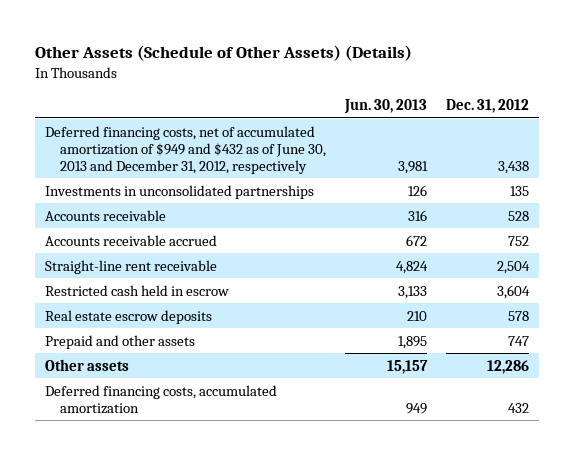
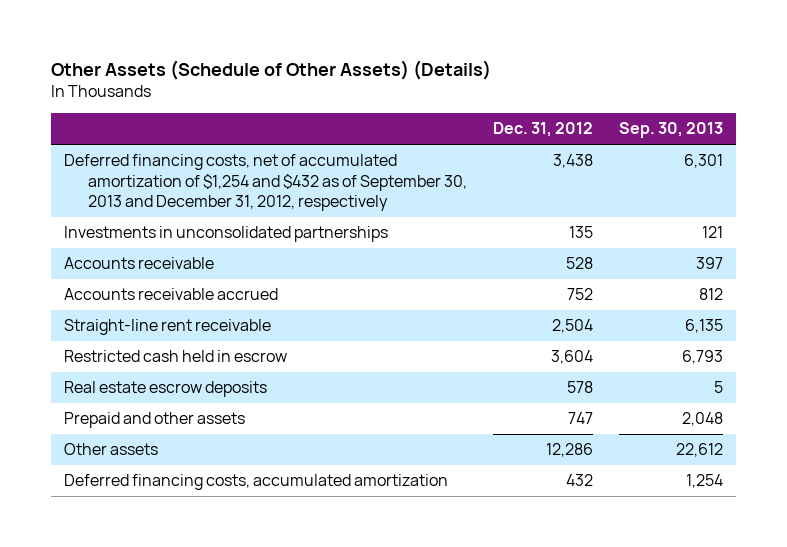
[343,99,427,115] Jun. 30, 2013 -> none
none -> [618,122,723,139] Sep. 30, 2013
[44,125,326,174] Deferred financing costs, net of accumulated amortization of $949 and $432 as of June 30, 2013 and December 31, 2012, respectively -> [64,154,468,212] Deferred financing costs, net of accumulated amortization of $1,254 and $432 as of September 30, 2013 and December 31, 2012, respectively

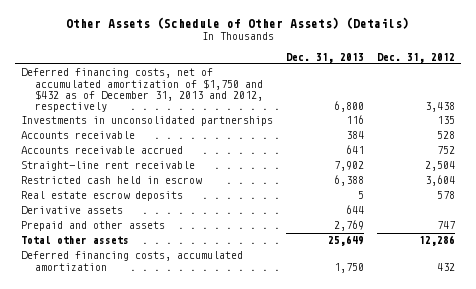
[618,122,723,139] Sep. 30, 2013 -> none
none -> [285,52,364,63] Dec. 31, 2013
[64,154,468,212] Deferred financing costs, net of accumulated amortization of $1,254 and $432 as of September 30, 2013 and December 31, 2012, respectively -> [21,68,264,112] Deferred financing costs, net of accumulated amortization of $1,750 and $432 as of December 31, 2013 and 2012, respectively
none -> [21,206,124,215] Derivative assets
[64,443,159,456] Other assets -> [21,236,130,245] Total other assets

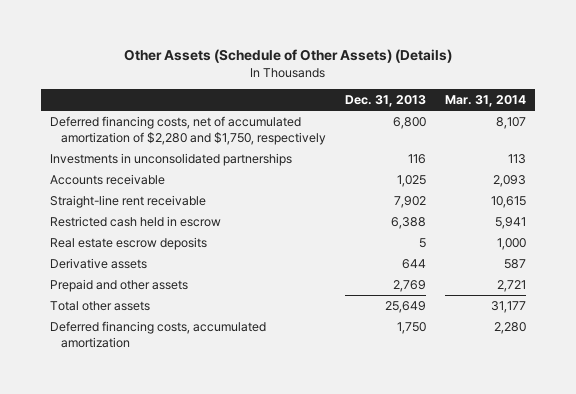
[376,52,455,63] Dec. 31, 2012 -> none
none -> [444,95,526,108] Mar. 31, 2014
[21,68,264,112] Deferred financing costs, net of accumulated amortization of $1,750 and $432 as of December 31, 2013 and 2012, respectively -> [50,116,327,145] Deferred financing costs, net of accumulated amortization of $2,280 and $1,750, respectively
[21,146,184,155] Accounts receivable accrued -> none
[345,131,364,140] 384 -> [397,175,427,188] 1,025

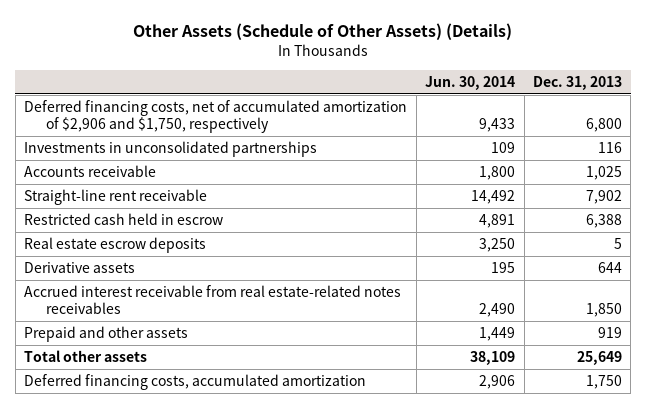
[444,95,526,108] Mar. 31, 2014 -> none
none -> [425,75,516,90] Jun. 30, 2014
[50,116,327,145] Deferred financing costs, net of accumulated amortization of $2,280 and $1,750, respectively -> [24,100,408,134] Deferred financing costs, net of accumulated amortization of $2,906 and $1,750, respectively
none -> [24,285,402,315] Accrued interest receivable from real estate-related notes receivables
[393,280,427,293] 2,769 -> [598,327,623,339] 919

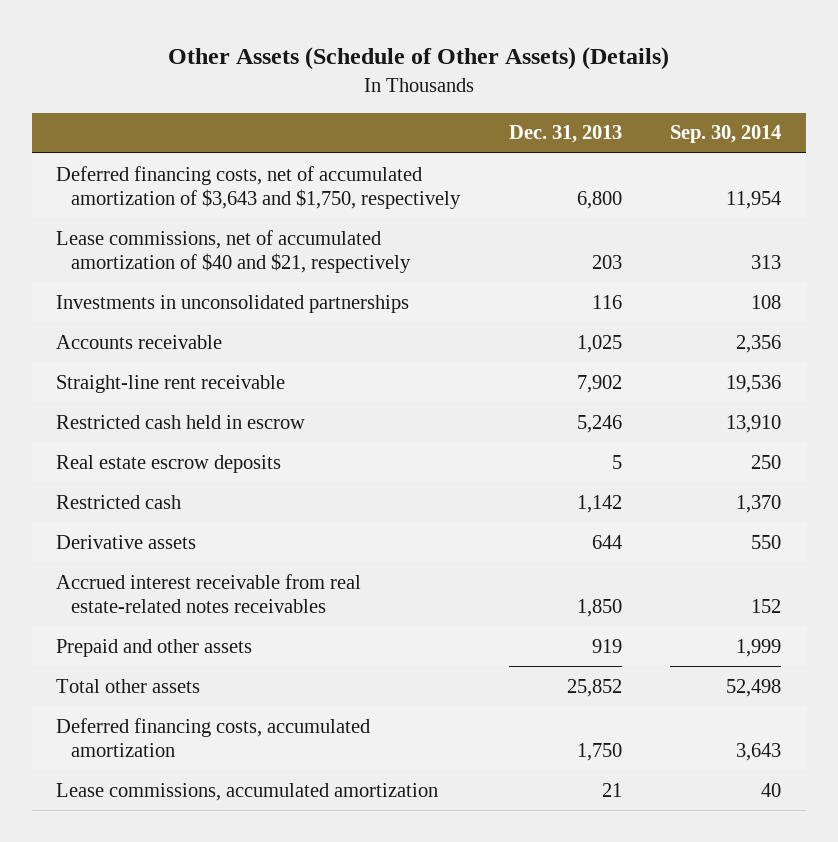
[425,75,516,90] Jun. 30, 2014 -> none
none -> [670,125,782,144] Sep. 30, 2014
[24,100,408,134] Deferred financing costs, net of accumulated amortization of $2,906 and $1,750, respectively -> [56,165,462,209] Deferred financing costs, net of accumulated amortization of $3,643 and $1,750, respectively
none -> [56,229,412,273] Lease commissions, net of accumulated amortization of $40 and $21, respectively
[586,214,623,229] 6,388 -> [576,414,622,433] 5,246
none -> [56,494,182,509] Restricted cash
[577,351,623,366] 25,649 -> [566,678,622,697] 25,852
none -> [56,782,439,801] Lease commissions, accumulated amortization

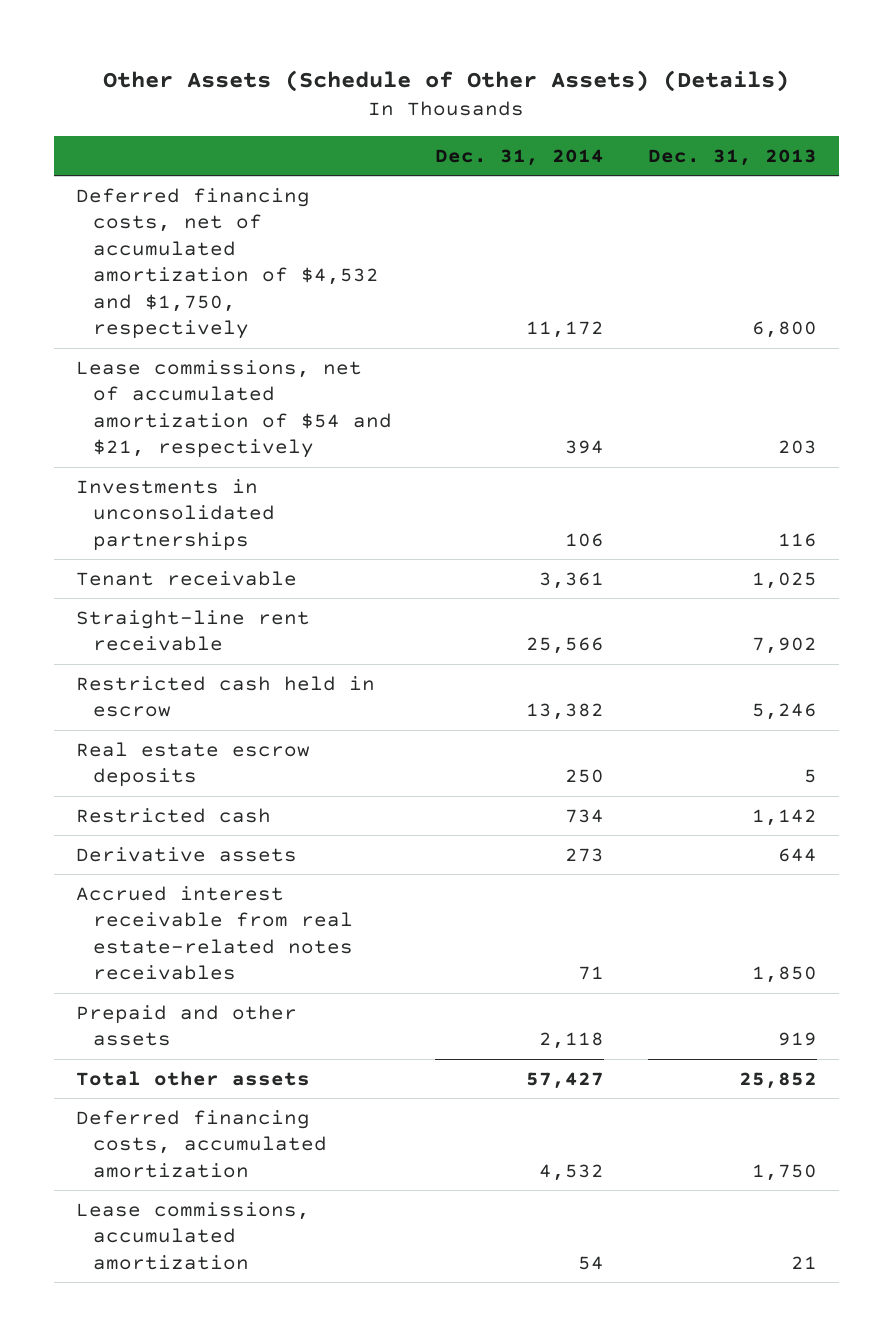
[670,125,782,144] Sep. 30, 2014 -> none
none -> [435,148,605,166] Dec. 31, 2014
[56,165,462,209] Deferred financing costs, net of accumulated amortization of $3,643 and $1,750, respectively -> [76,187,379,340] Deferred financing costs, net of accumulated amortization of $4,532 and $1,750, respectively
[56,229,412,273] Lease commissions, net of accumulated amortization of $40 and $21, respectively -> [76,359,392,459] Lease commissions, net of accumulated amortization of $54 and $21, respectively
[56,334,223,349] Accounts receivable -> [76,570,298,586] Tenant receivable

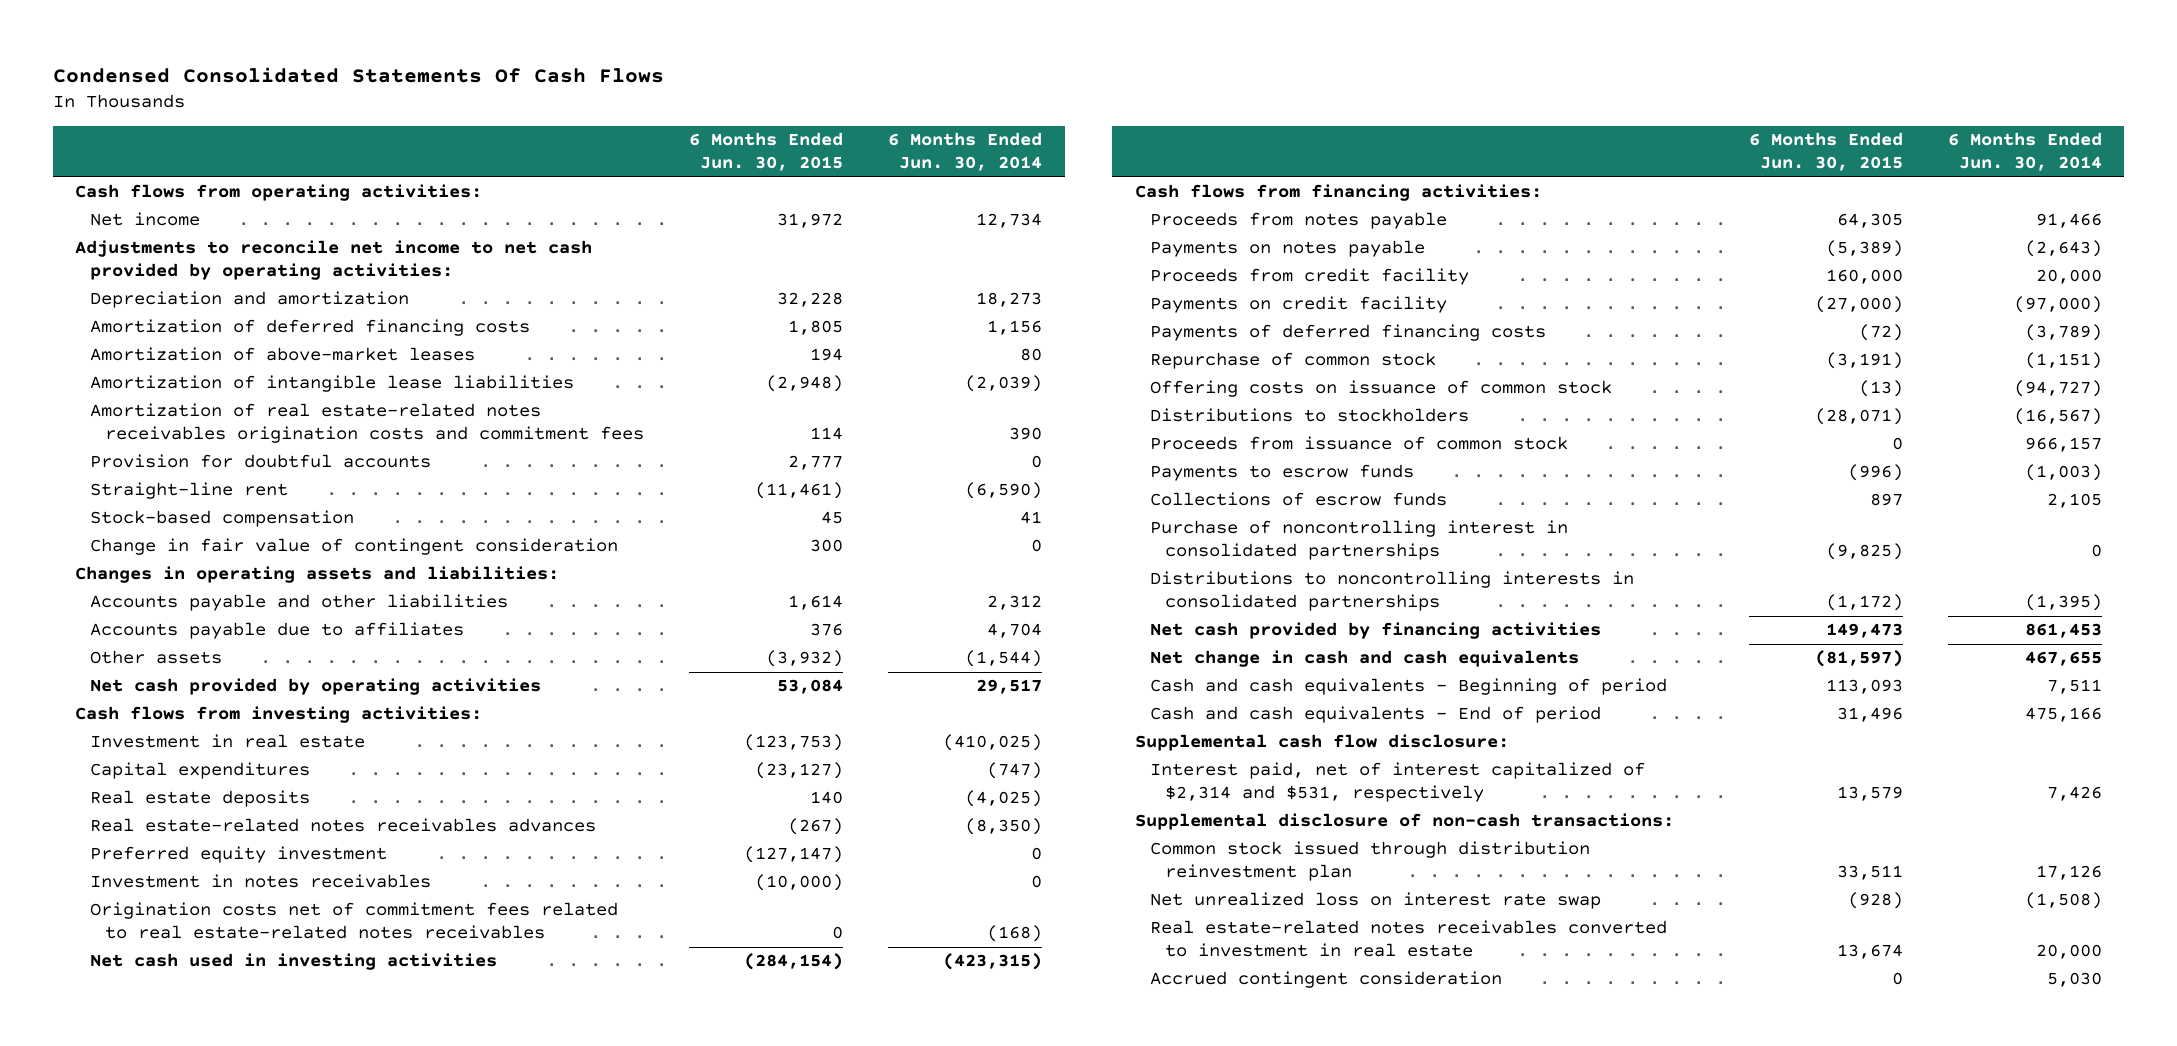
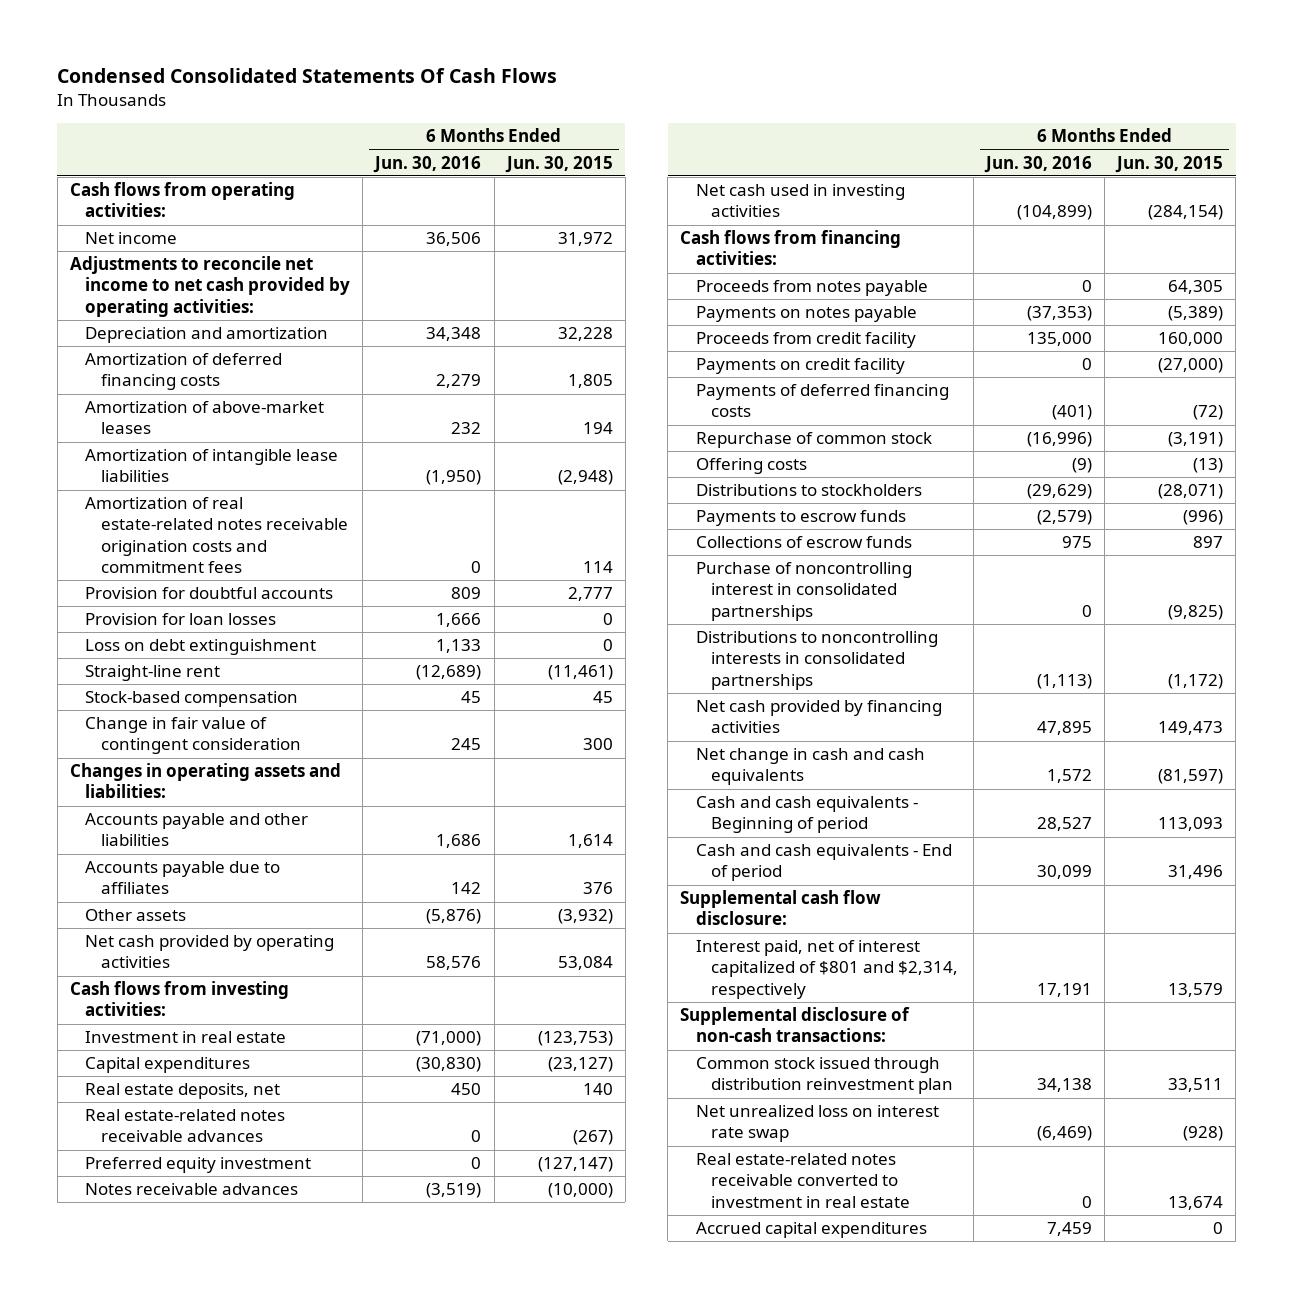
[888,132,1043,172] 6 Months Ended Jun. 30, 2014 -> none
none -> [373,155,482,173] Jun. 30, 2016
[90,403,645,444] Amortization of real estate-related notes receivables origination costs and commitment fees -> [85,497,348,573] Amortization of real estate-related notes receivable origination costs and commitment fees
none -> [85,613,277,626] Provision for loan losses
none -> [85,639,317,656] Loss on debt extinguishment
[90,790,311,808] Real estate deposits -> [85,1083,281,1100] Real estate deposits, net
[90,818,597,833] Real estate-related notes receivables advances -> [85,1109,286,1143] Real estate-related notes receivable advances
[90,902,619,940] Origination costs net of commitment fees related to real estate-related notes receivables -> none
[90,874,432,889] Investment in notes receivables -> [85,1183,299,1196] Notes receivable advances
[1149,380,1612,398] Offering costs on issuance of common stock -> [695,458,807,475] Offering costs
[1149,436,1568,451] Proceeds from issuance of common stock -> none
[1149,762,1645,803] Interest paid, net of interest capitalized of $2,314 and $531, respectively -> [695,940,959,999] Interest paid, net of interest capitalized of $801 and $2,314, respectively
[1149,971,1502,989] Accrued contingent consideration -> none
[1149,920,1667,958] Real estate-related notes receivables converted to investment in real estate -> [695,1153,911,1208] Real estate-related notes receivable converted to investment in real estate
none -> [695,1222,927,1239] Accrued capital expenditures

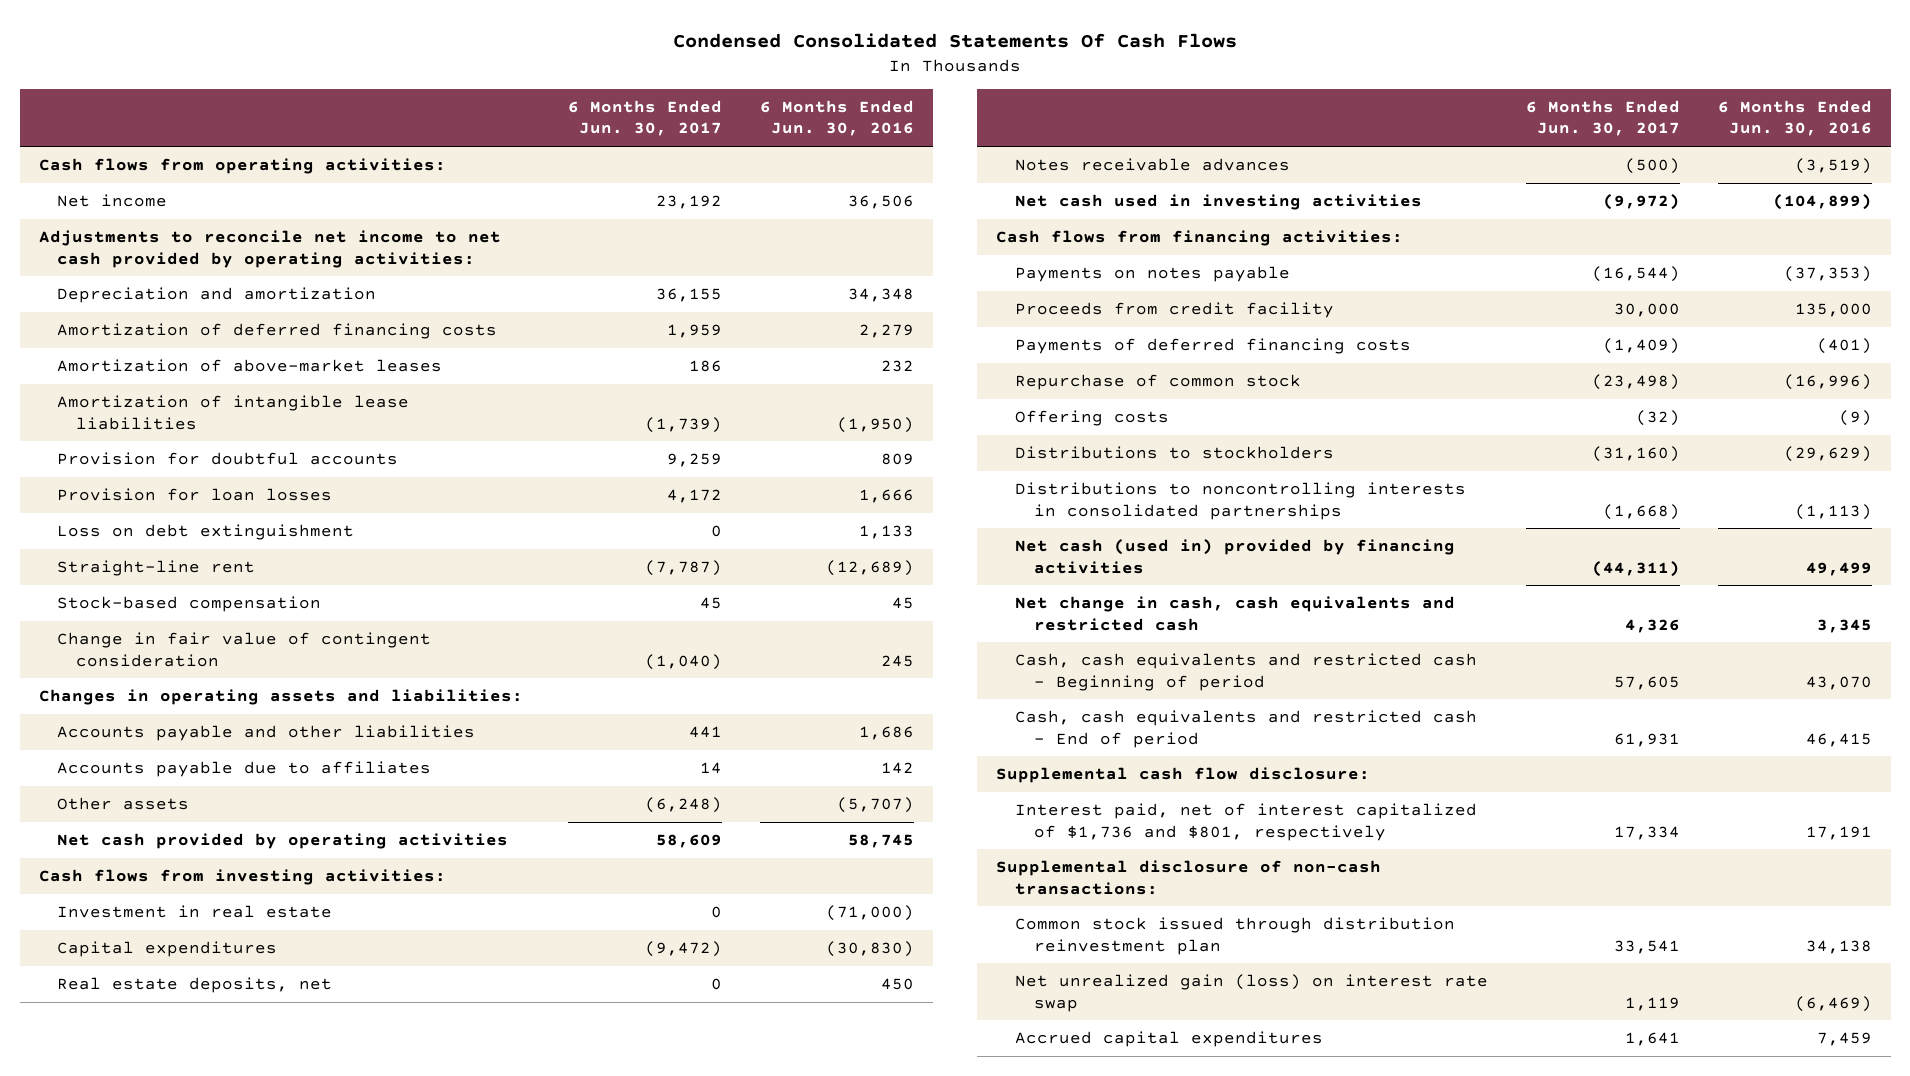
[504,155,613,173] Jun. 30, 2015 -> none
none -> [568,99,723,137] 6 Months Ended Jun. 30, 2017
[85,497,348,573] Amortization of real estate-related notes receivable origination costs and commitment fees -> none
[426,909,482,925] (5,876) -> [837,797,915,814] (5,707)
[426,956,482,971] 58,576 -> [848,834,915,849] 58,745
[85,1109,286,1143] Real estate-related notes receivable advances -> none
[85,1157,312,1174] Preferred equity investment -> none
[695,280,928,297] Proceeds from notes payable -> none
[695,358,905,375] Payments on credit facility -> none
[695,510,906,527] Payments to escrow funds -> none
[695,536,912,549] Collections of escrow funds -> none
[695,562,912,621] Purchase of noncontrolling interest in consolidated partnerships -> none
[695,700,942,734] Net cash provided by financing activities -> [1015,539,1456,574] Net cash (used in) provided by financing activities
[1036,721,1092,736] 47,895 -> [1805,561,1872,576] 49,499
[695,748,925,786] Net change in cash and cash equivalents -> [1015,596,1456,631] Net change in cash, cash equivalents and restricted cash
[1046,769,1092,784] 1,572 -> [1816,618,1872,633] 3,345
[695,796,918,834] Cash and cash equivalents - Beginning of period -> [1015,653,1478,691] Cash, cash equivalents and restricted cash - Beginning of period
[1036,817,1092,832] 28,527 -> [1805,675,1872,690] 43,070
[695,844,952,882] Cash and cash equivalents - End of period -> [1015,710,1478,748] Cash, cash equivalents and restricted cash - End of period
[1036,865,1092,880] 30,099 -> [1805,732,1872,747] 46,415
[695,940,959,999] Interest paid, net of interest capitalized of $801 and $2,314, respectively -> [1015,803,1478,841] Interest paid, net of interest capitalized of $1,736 and $801, respectively
[695,1153,911,1208] Real estate-related notes receivable converted to investment in real estate -> none
[695,1105,939,1143] Net unrealized loss on interest rate swap -> [1015,974,1489,1012] Net unrealized gain (loss) on interest rate swap

